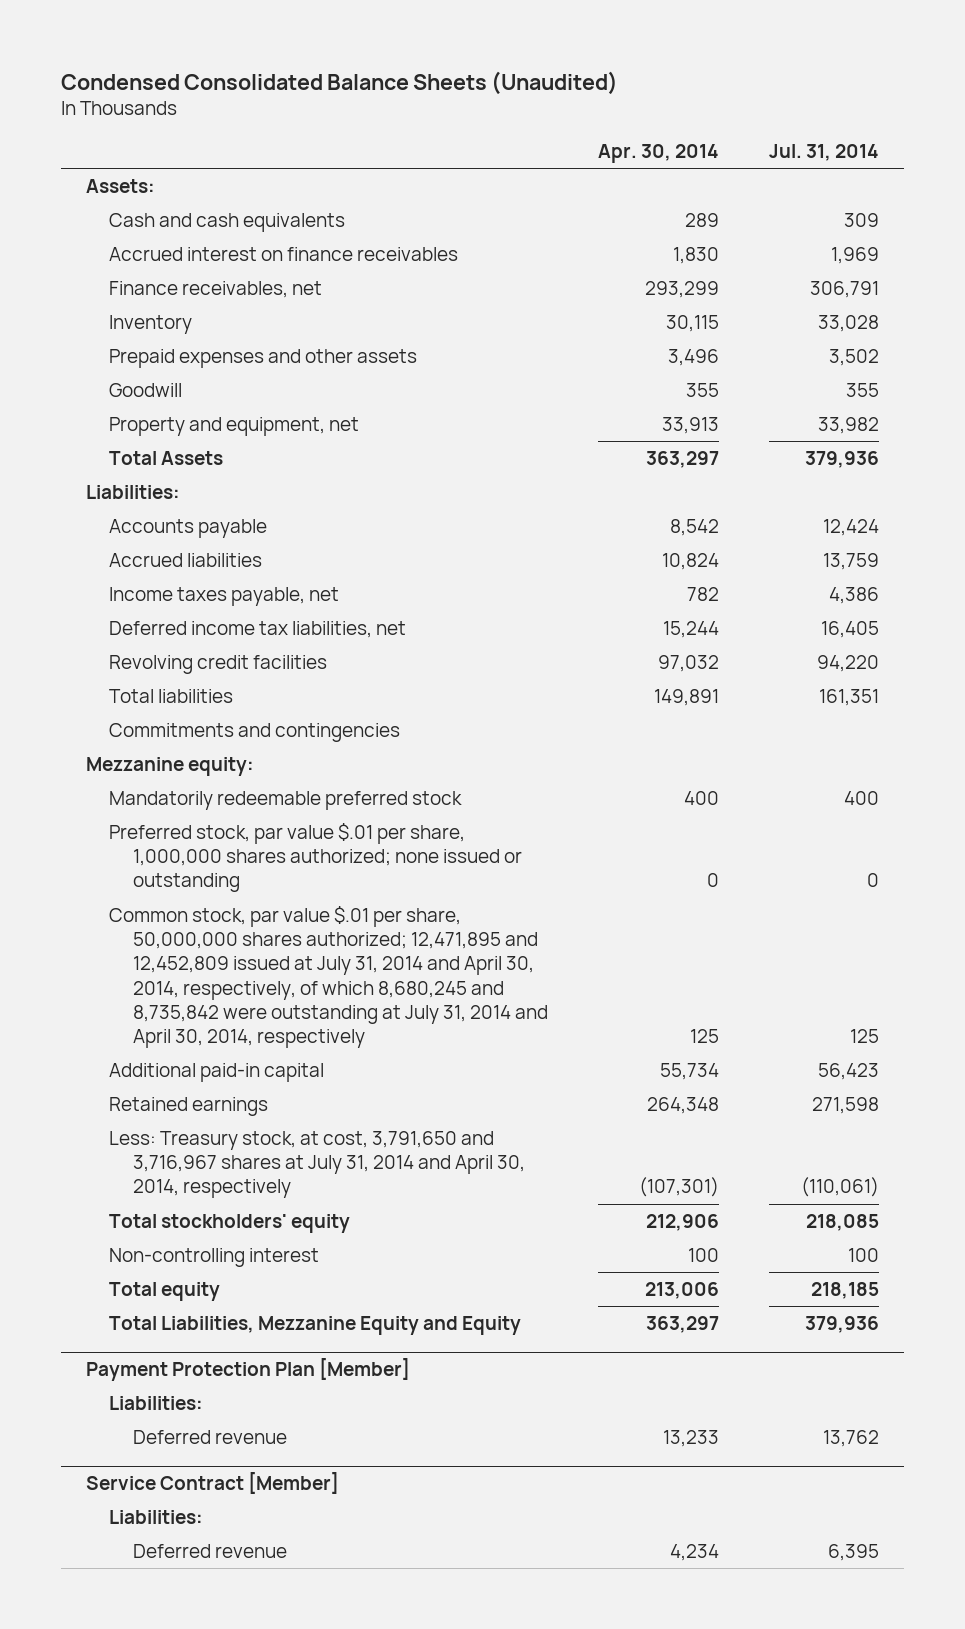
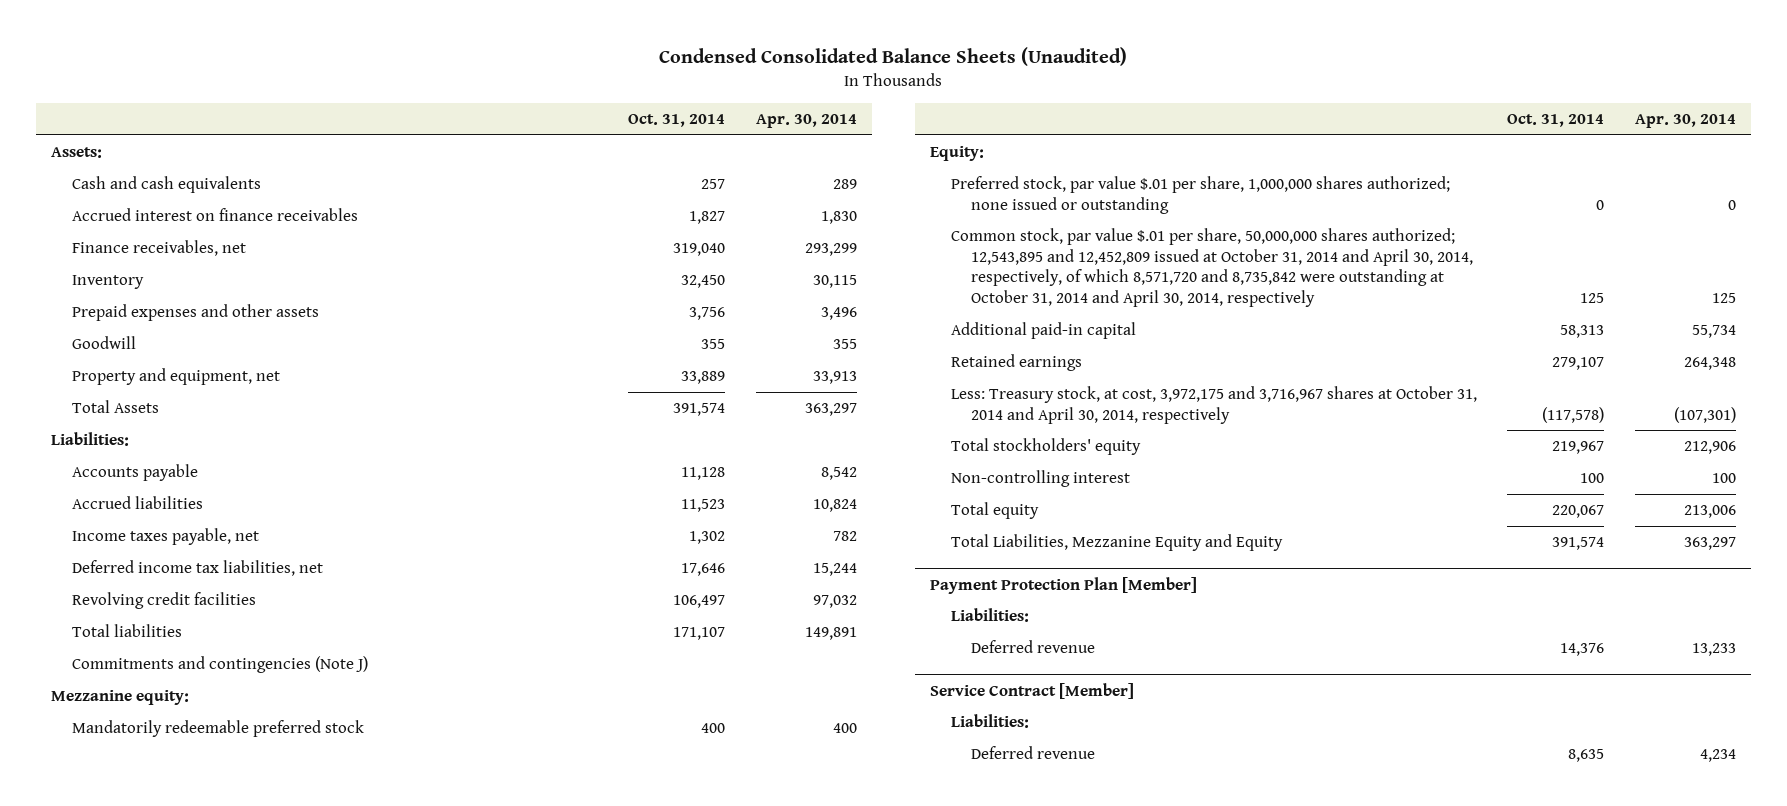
[769,143,880,161] Jul. 31, 2014 -> none
none -> [628,114,726,128] Oct. 31, 2014
[109,722,401,742] Commitments and contingencies -> [71,656,368,674] Commitments and contingencies (Note J)
none -> [930,146,985,162] Equity:
[109,905,548,1049] Common stock, par value $.01 per share, 50,000,000 shares authorized; 12,471,895 and 12,452,809 issued at July 31, 2014 and April 30, 2014, respectively, of which 8,680,245 and 8,735,842 were outstanding at July 31, 2014 and April 30, 2014, respectively -> [950,228,1474,307] Common stock, par value $.01 per share, 50,000,000 shares authorized; 12,543,895 and 12,452,809 issued at October 31, 2014 and April 30, 2014, respectively, of which 8,571,720 and 8,735,842 were outstanding at October 31, 2014 and April 30, 2014, respectively
[109,1130,525,1199] Less: Treasury stock, at cost, 3,791,650 and 3,716,967 shares at July 31, 2014 and April 30, 2014, respectively -> [950,386,1477,424] Less: Treasury stock, at cost, 3,972,175 and 3,716,967 shares at October 31, 2014 and April 30, 2014, respectively

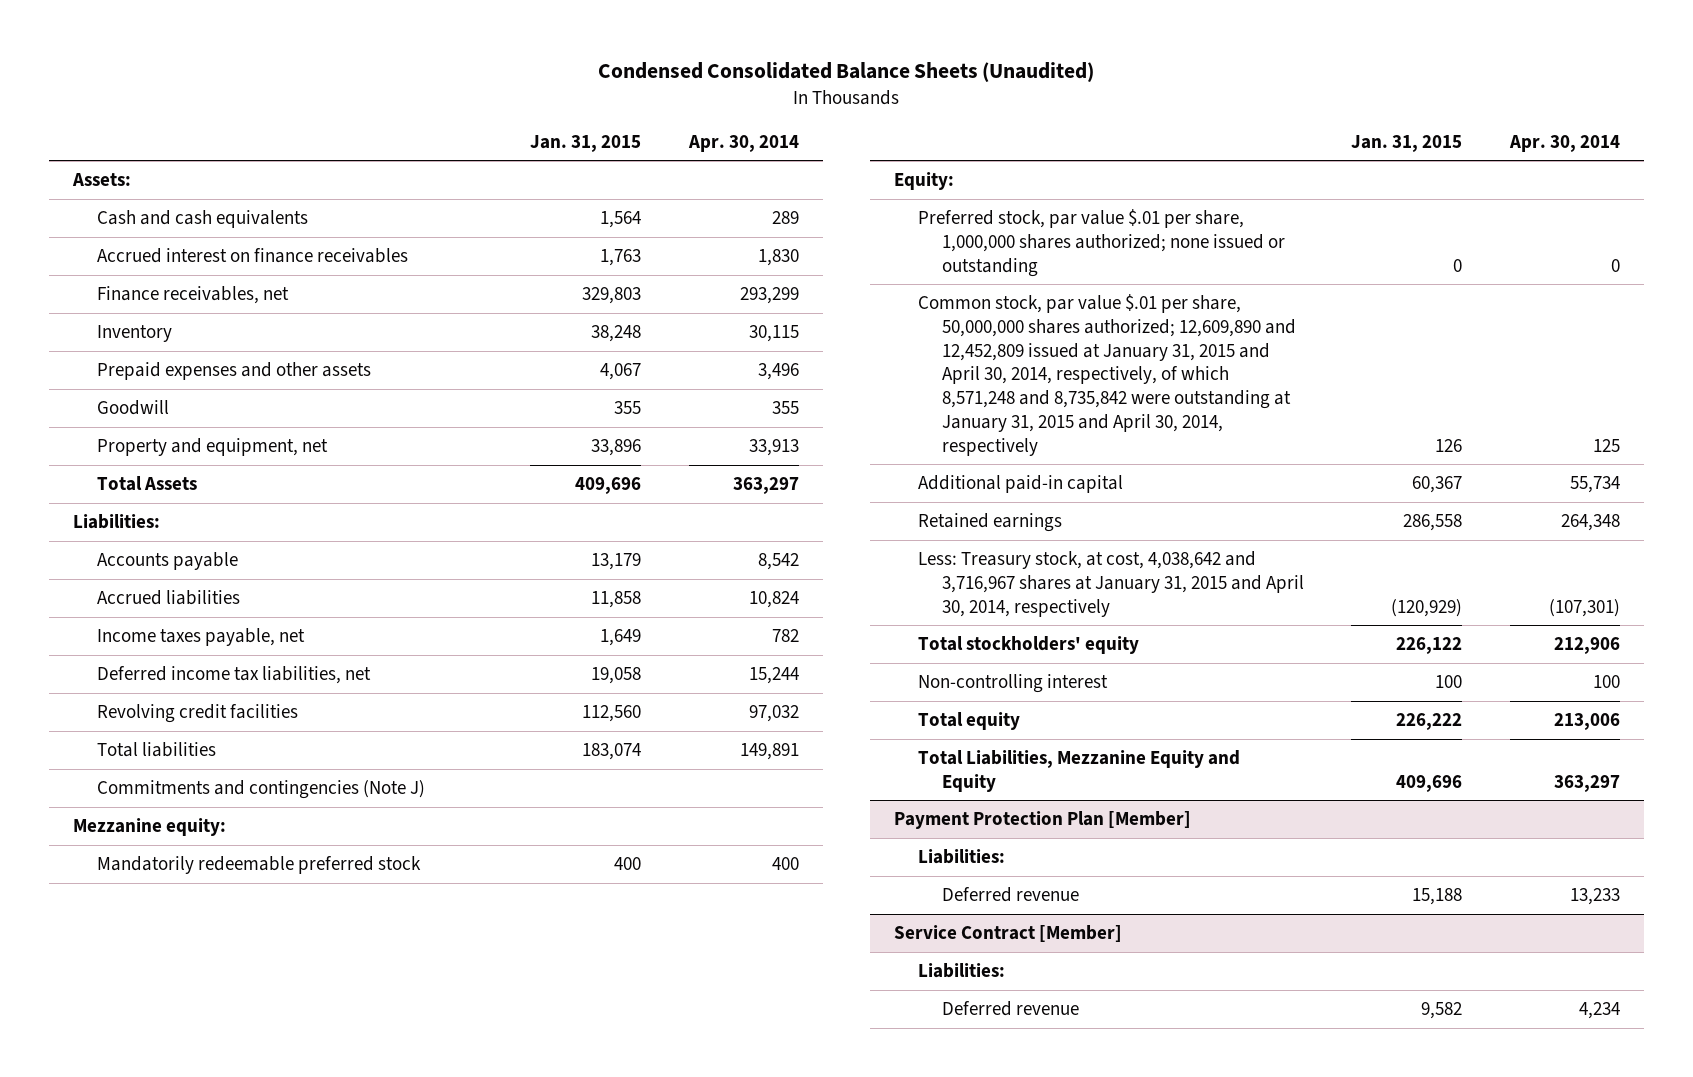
[628,114,726,128] Oct. 31, 2014 -> none
none -> [530,134,642,152] Jan. 31, 2015
[950,228,1474,307] Common stock, par value $.01 per share, 50,000,000 shares authorized; 12,543,895 and 12,452,809 issued at October 31, 2014 and April 30, 2014, respectively, of which 8,571,720 and 8,735,842 were outstanding at October 31, 2014 and April 30, 2014, respectively -> [917,294,1296,456] Common stock, par value $.01 per share, 50,000,000 shares authorized; 12,609,890 and 12,452,809 issued at January 31, 2015 and April 30, 2014, respectively, of which 8,571,248 and 8,735,842 were outstanding at January 31, 2015 and April 30, 2014, respectively
[950,386,1477,424] Less: Treasury stock, at cost, 3,972,175 and 3,716,967 shares at October 31, 2014 and April 30, 2014, respectively -> [917,551,1304,617] Less: Treasury stock, at cost, 4,038,642 and 3,716,967 shares at January 31, 2015 and April 30, 2014, respectively

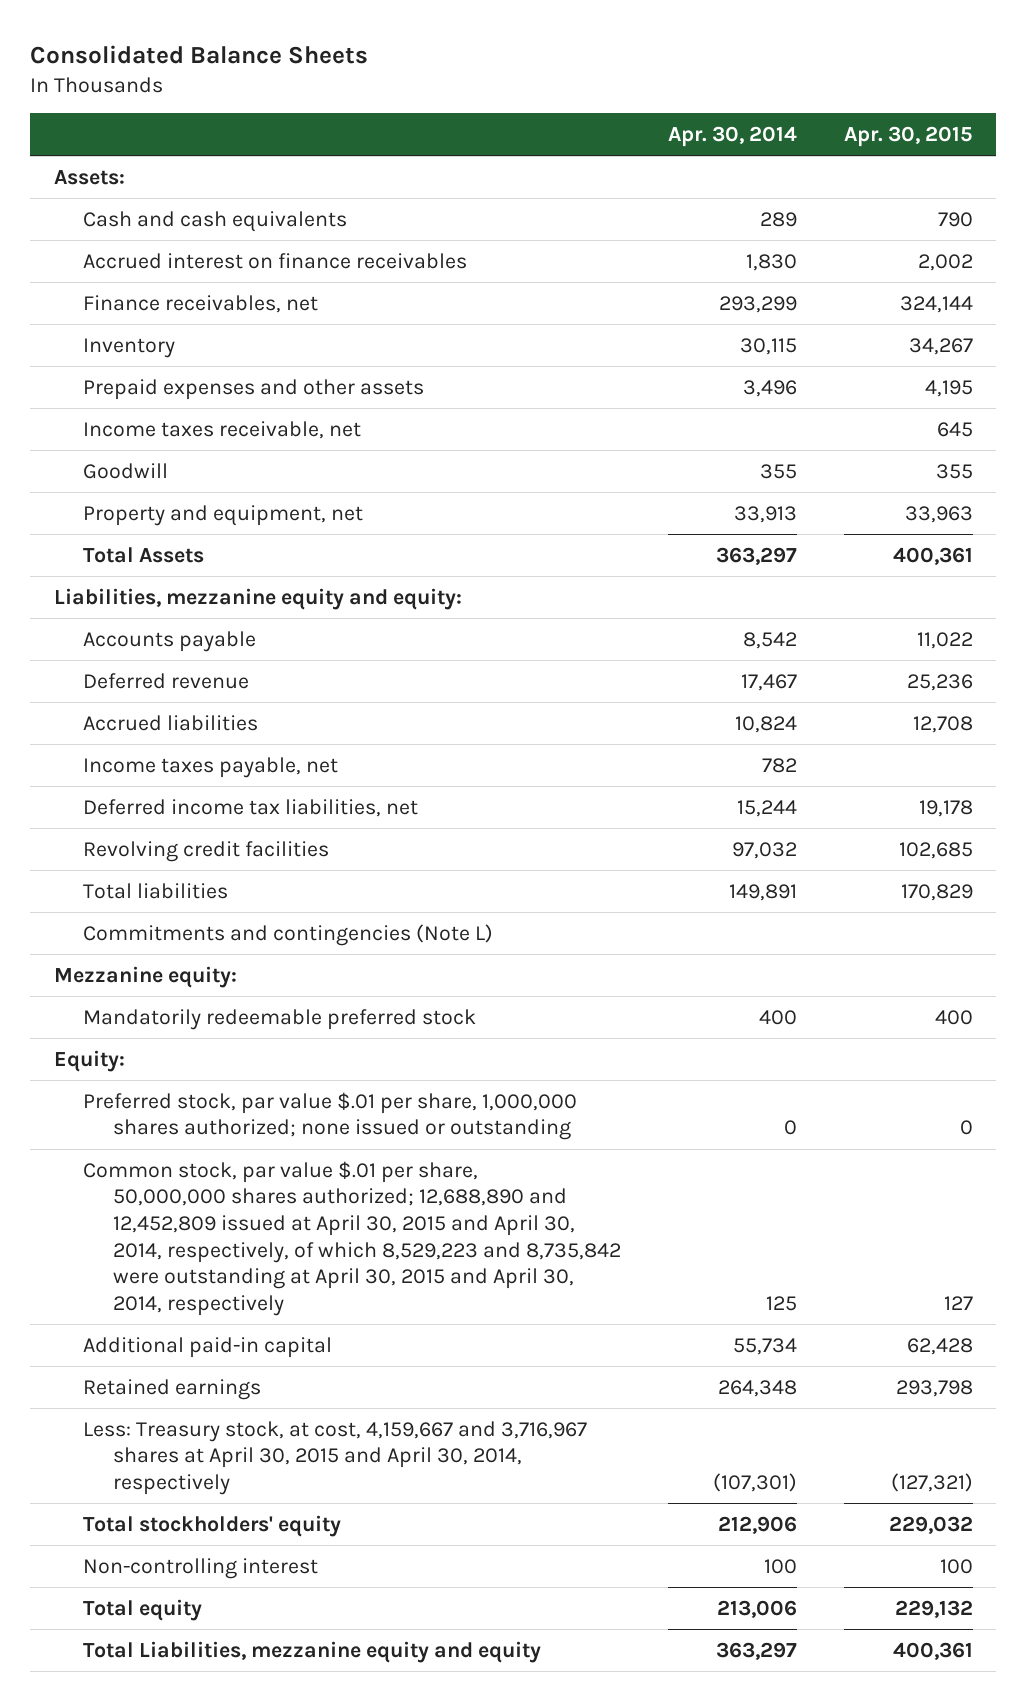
[598,62,1095,83] Condensed Consolidated Balance Sheets (Unaudited) -> [30,45,369,65] Consolidated Balance Sheets
[530,134,642,152] Jan. 31, 2015 -> none
none -> [843,126,973,148] Apr. 30, 2015
none -> [83,420,362,439] Income taxes receivable, net
[72,514,160,530] Liabilities: -> none
none -> [53,587,462,610] Liabilities, mezzanine equity and equity:
none -> [83,672,250,689] Deferred revenue
[96,780,425,800] Commitments and contingencies (Note J) -> [83,923,494,946] Commitments and contingencies (Note L)
[917,294,1296,456] Common stock, par value $.01 per share, 50,000,000 shares authorized; 12,609,890 and 12,452,809 issued at January 31, 2015 and April 30, 2014, respectively, of which 8,571,248 and 8,735,842 were outstanding at January 31, 2015 and April 30, 2014, respectively -> [83,1160,621,1316] Common stock, par value $.01 per share, 50,000,000 shares authorized; 12,688,890 and 12,452,809 issued at April 30, 2015 and April 30, 2014, respectively, of which 8,529,223 and 8,735,842 were outstanding at April 30, 2015 and April 30, 2014, respectively
[917,551,1304,617] Less: Treasury stock, at cost, 4,038,642 and 3,716,967 shares at January 31, 2015 and April 30, 2014, respectively -> [83,1420,588,1495] Less: Treasury stock, at cost, 4,159,667 and 3,716,967 shares at April 30, 2015 and April 30, 2014, respectively
[893,811,1191,830] Payment Protection Plan [Member] -> none
[917,849,1005,865] Liabilities: -> none
[941,887,1079,903] Deferred revenue -> none
[893,925,1122,943] Service Contract [Member] -> none
[917,963,1005,979] Liabilities: -> none
[941,1001,1079,1017] Deferred revenue -> none
[917,750,1240,792] Total Liabilities, Mezzanine Equity and Equity -> [83,1640,542,1663] Total Liabilities, mezzanine equity and equity

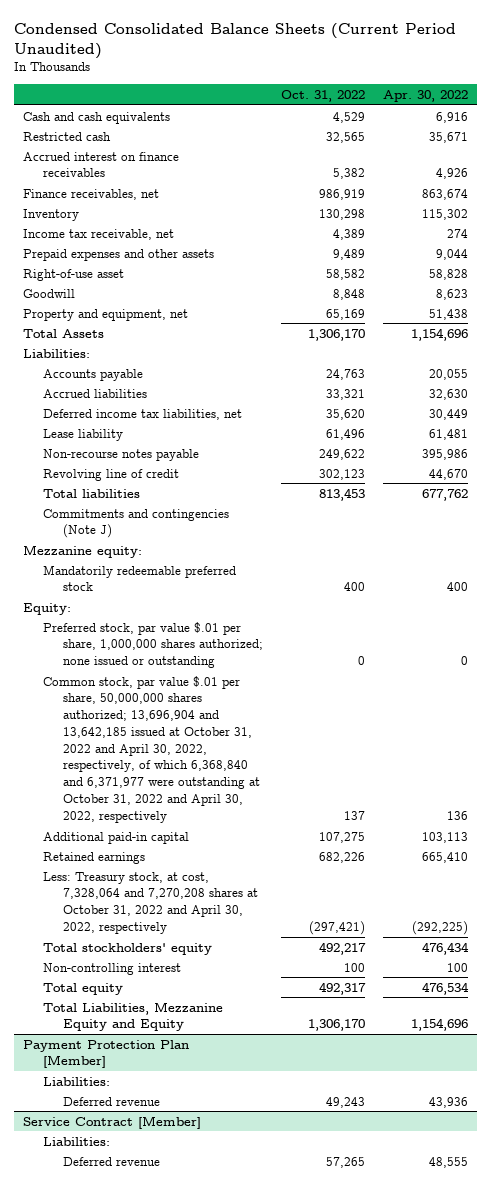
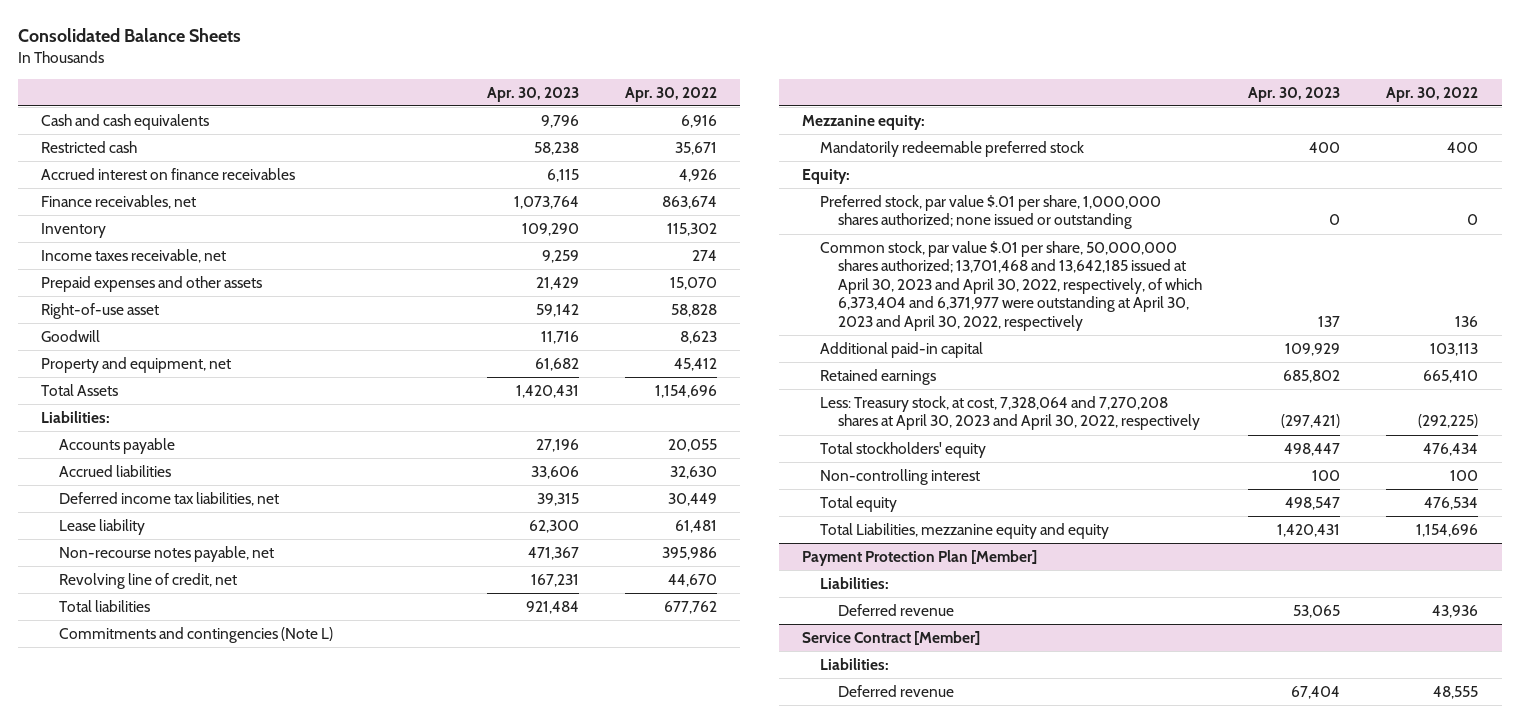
[13,22,456,60] Condensed Consolidated Balance Sheets (Current Period Unaudited) -> [17,27,241,42] Consolidated Balance Sheets
[280,90,365,103] Oct. 31, 2022 -> none
none -> [486,86,579,102] Apr. 30, 2023
[22,228,174,240] Income tax receivable, net -> [40,249,226,264] Income taxes receivable, net
[435,248,468,260] 9,044 -> [669,277,717,291] 15,070
[428,308,468,320] 51,438 -> [673,358,717,372] 45,412
[42,448,199,461] Non-recourse notes payable -> [58,546,274,563] Non-recourse notes payable, net
[42,468,179,481] Revolving line of credit -> [58,573,237,590] Revolving line of credit, net
[42,508,229,539] Commitments and contingencies (Note J) -> [58,627,333,644] Commitments and contingencies (Note L)
[42,675,261,823] Common stock, par value $.01 per share, 50,000,000 shares authorized; 13,696,904 and 13,642,185 issued at October 31, 2022 and April 30, 2022, respectively, of which 6,368,840 and 6,371,977 were outstanding at October 31, 2022 and April 30, 2022, respectively -> [820,241,1203,331] Common stock, par value $.01 per share, 50,000,000 shares authorized; 13,701,468 and 13,642,185 issued at April 30, 2023 and April 30, 2022, respectively, of which 6,373,404 and 6,371,977 were outstanding at April 30, 2023 and April 30, 2022, respectively
[42,871,259,934] Less: Treasury stock, at cost, 7,328,064 and 7,270,208 shares at October 31, 2022 and April 30, 2022, respectively -> [820,396,1201,431] Less: Treasury stock, at cost, 7,328,064 and 7,270,208 shares at April 30, 2023 and April 30, 2022, respectively
[42,1001,223,1032] Total Liabilities, Mezzanine Equity and Equity -> [820,523,1110,540] Total Liabilities, mezzanine equity and equity

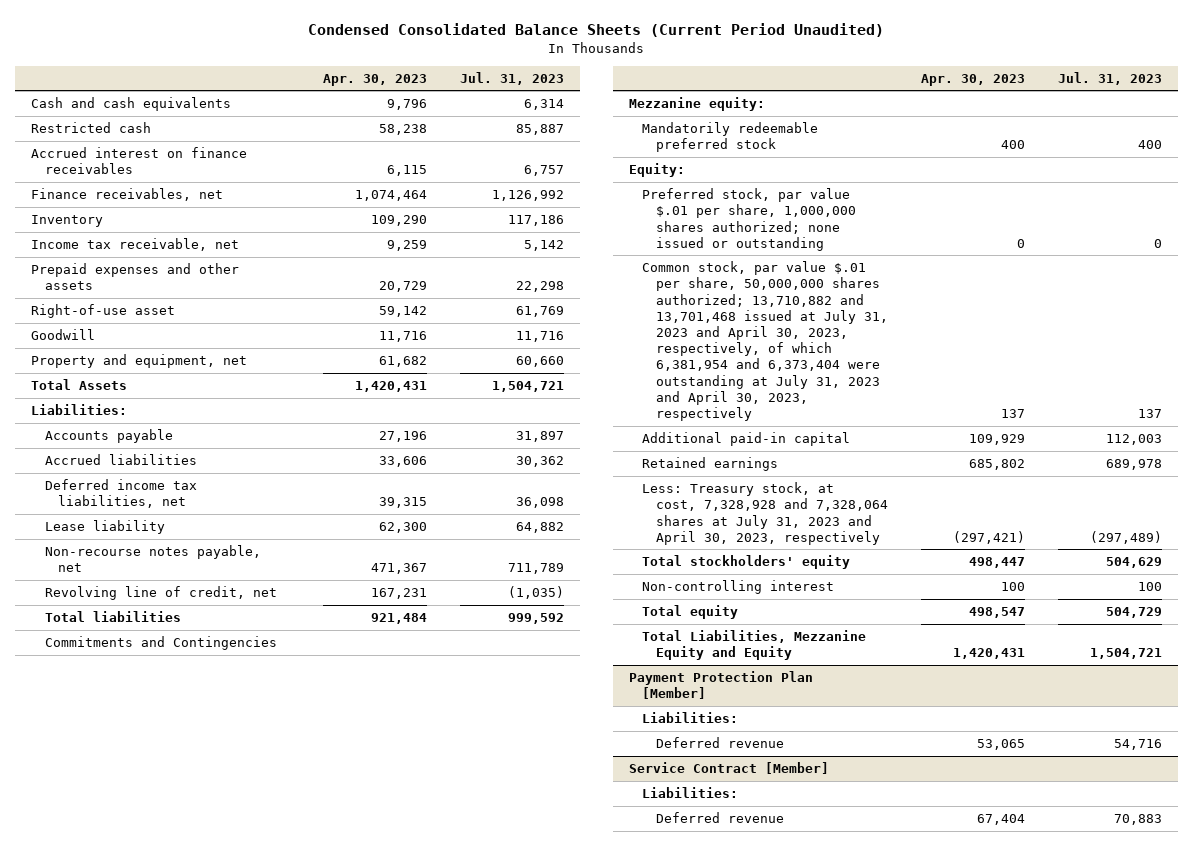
[17,27,241,42] Consolidated Balance Sheets -> [308,23,885,38] Condensed Consolidated Balance Sheets (Current Period Unaudited)
[624,86,717,102] Apr. 30, 2022 -> none
none -> [459,71,564,85] Jul. 31, 2023
[513,196,579,210] 1,073,764 -> [354,190,427,202] 1,074,464
[40,249,226,264] Income taxes receivable, net -> [31,238,240,252] Income tax receivable, net
[535,277,579,291] 21,429 -> [378,281,427,293] 20,729
[58,627,333,644] Commitments and contingencies (Note L) -> [44,636,277,651] Commitments and Contingencies
[820,241,1203,331] Common stock, par value $.01 per share, 50,000,000 shares authorized; 13,701,468 and 13,642,185 issued at April 30, 2023 and April 30, 2022, respectively, of which 6,373,404 and 6,371,977 were outstanding at April 30, 2023 and April 30, 2022, respectively -> [642,261,888,422] Common stock, par value $.01 per share, 50,000,000 shares authorized; 13,710,882 and 13,701,468 issued at July 31, 2023 and April 30, 2023, respectively, of which 6,381,954 and 6,373,404 were outstanding at July 31, 2023 and April 30, 2023, respectively
[820,396,1201,431] Less: Treasury stock, at cost, 7,328,064 and 7,270,208 shares at April 30, 2023 and April 30, 2022, respectively -> [642,482,888,545] Less: Treasury stock, at cost, 7,328,928 and 7,328,064 shares at July 31, 2023 and April 30, 2023, respectively
[820,523,1110,540] Total Liabilities, mezzanine equity and equity -> [642,630,867,661] Total Liabilities, Mezzanine Equity and Equity

